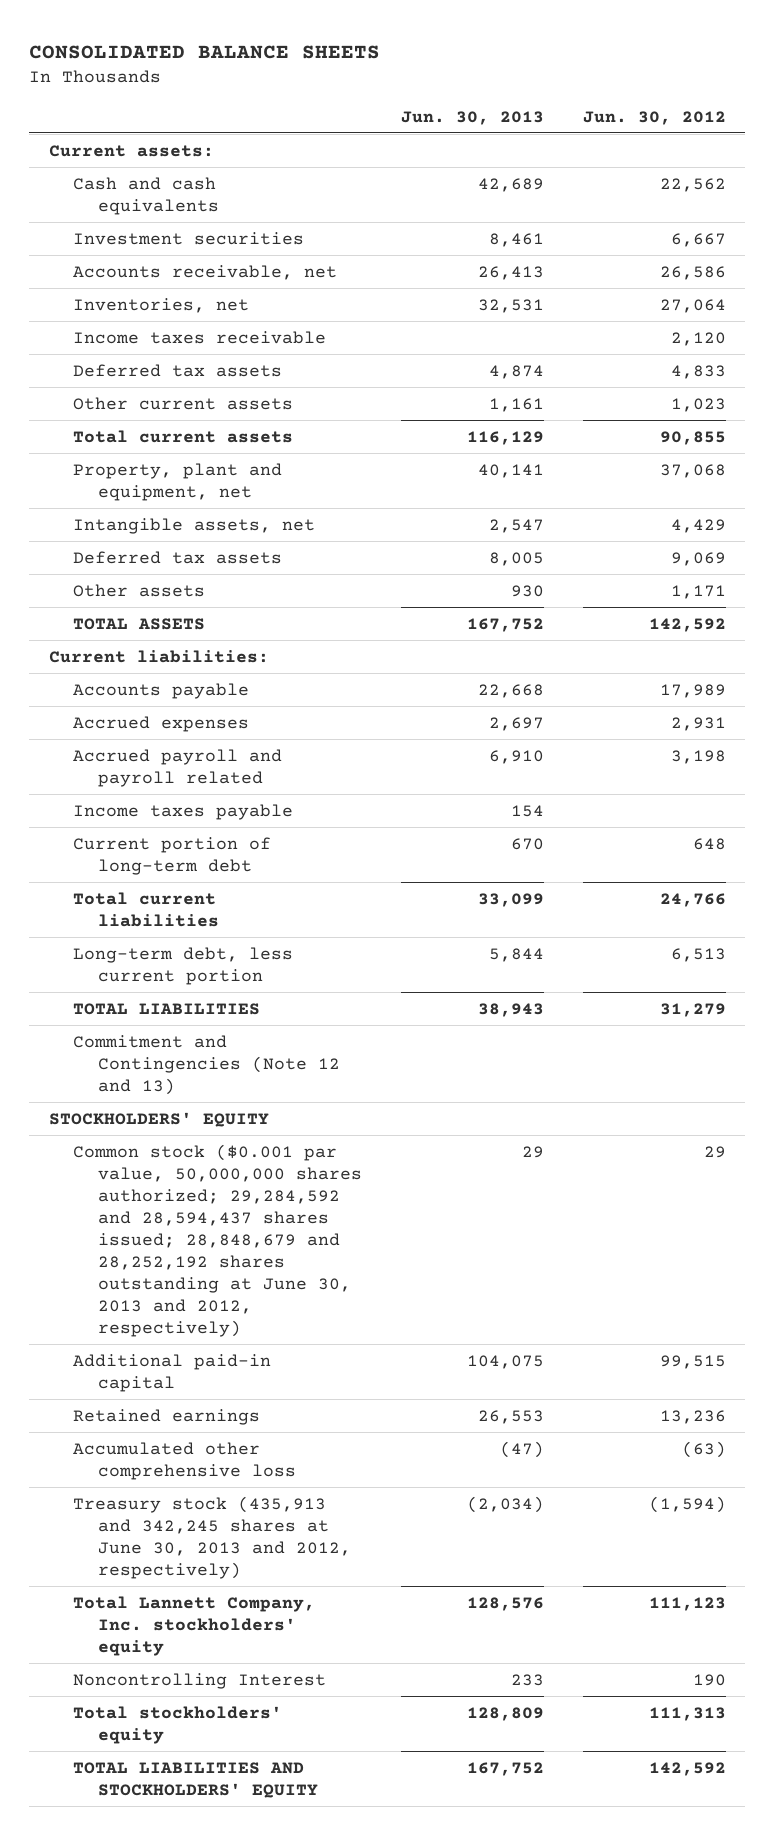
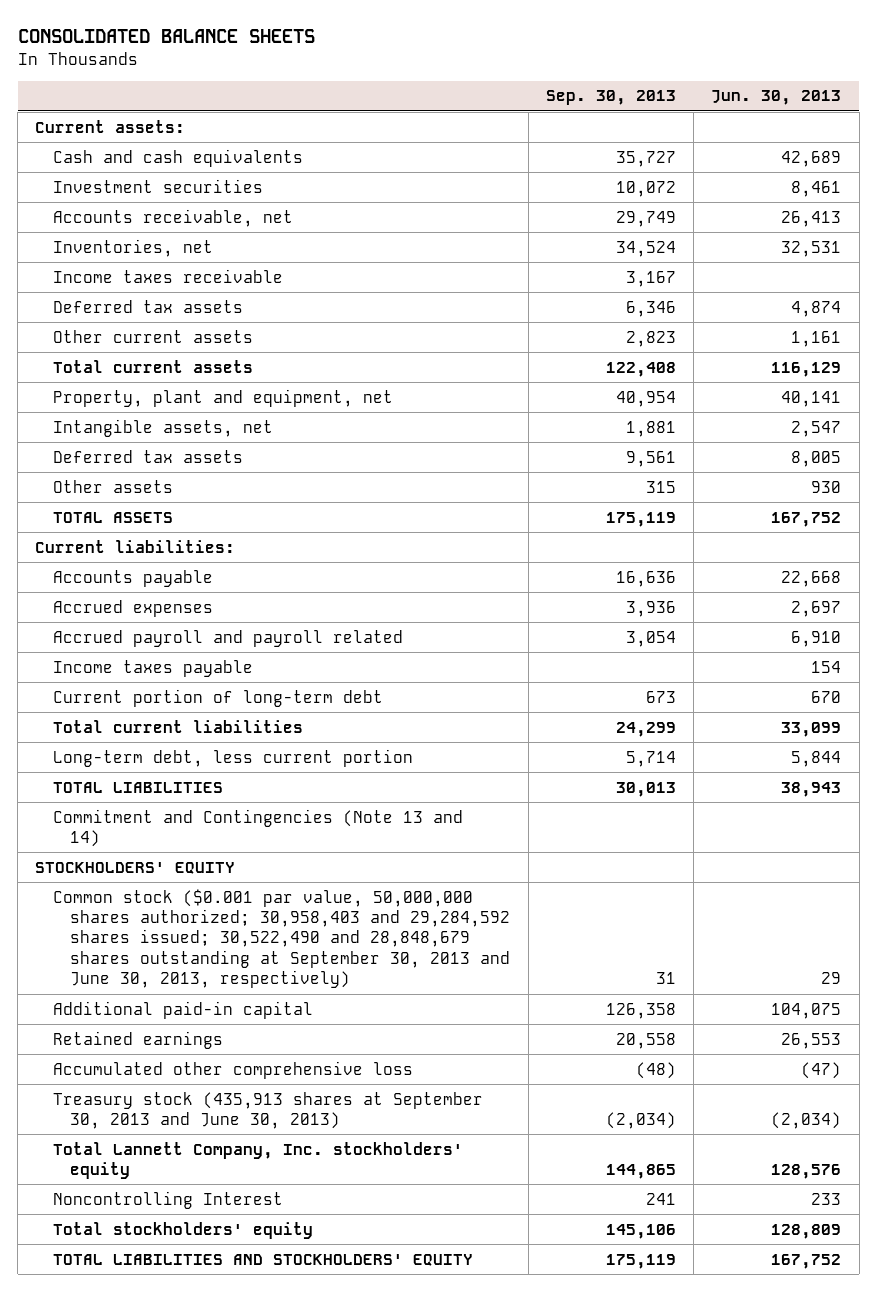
[582,110,726,125] Jun. 30, 2012 -> none
none -> [545,90,676,106] Sep. 30, 2013
[73,1034,340,1095] Commitment and Contingencies (Note 12 and 13) -> [52,808,463,848] Commitment and Contingencies (Note 13 and 14)
[73,1143,362,1338] Common stock ($0.001 par value, 50,000,000 shares authorized; 29,284,592 and 28,594,437 shares issued; 28,848,679 and 28,252,192 shares outstanding at June 30, 2013 and 2012, respectively) -> [52,888,511,989] Common stock ($0.001 par value, 50,000,000 shares authorized; 30,958,403 and 29,284,592 shares issued; 30,522,490 and 28,848,679 shares outstanding at September 30, 2013 and June 30, 2013, respectively)
[73,1495,351,1579] Treasury stock (435,913 and 342,245 shares at June 30, 2013 and 2012, respectively) -> [52,1091,483,1130] Treasury stock (435,913 shares at September 30, 2013 and June 30, 2013)

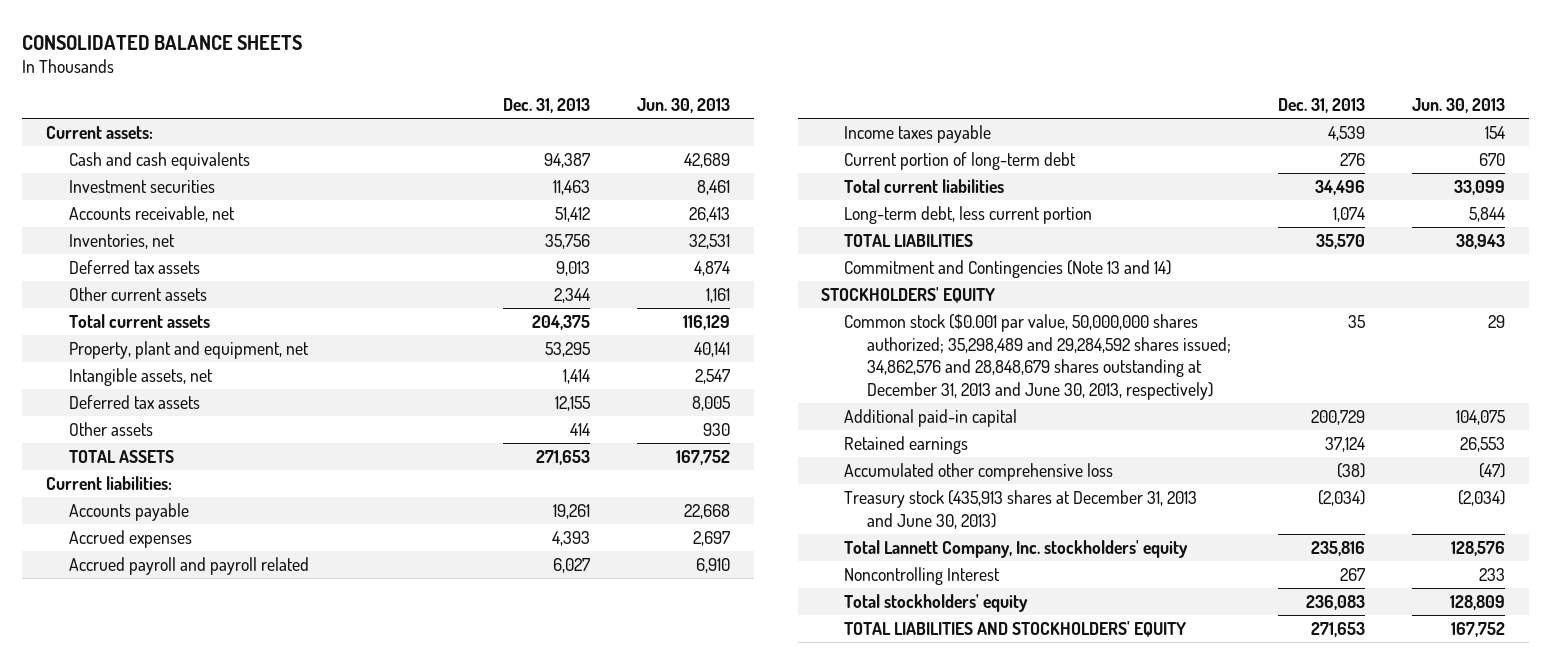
[545,90,676,106] Sep. 30, 2013 -> none
none -> [502,97,590,113] Dec. 31, 2013
[52,268,283,283] Income taxes receivable -> none
[52,888,511,989] Common stock ($0.001 par value, 50,000,000 shares authorized; 30,958,403 and 29,284,592 shares issued; 30,522,490 and 28,848,679 shares outstanding at September 30, 2013 and June 30, 2013, respectively) -> [843,314,1231,401] Common stock ($0.001 par value, 50,000,000 shares authorized; 35,298,489 and 29,284,592 shares issued; 34,862,576 and 28,848,679 shares outstanding at December 31, 2013 and June 30, 2013, respectively)
[52,1091,483,1130] Treasury stock (435,913 shares at September 30, 2013 and June 30, 2013) -> [843,490,1197,529] Treasury stock (435,913 shares at December 31, 2013 and June 30, 2013)

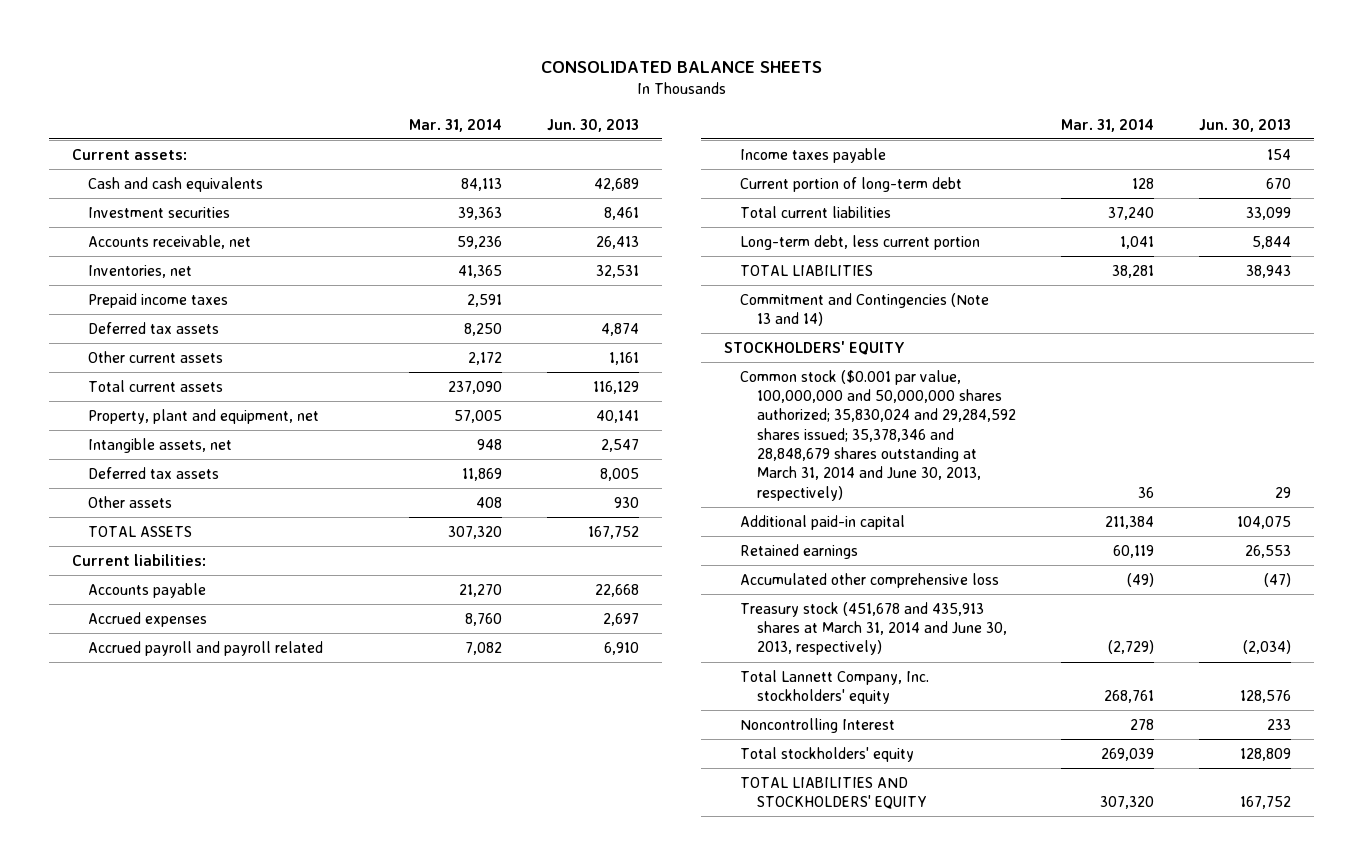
[502,97,590,113] Dec. 31, 2013 -> none
none -> [409,118,503,132] Mar. 31, 2014
none -> [88,292,229,308] Prepaid income taxes
[843,314,1231,401] Common stock ($0.001 par value, 50,000,000 shares authorized; 35,298,489 and 29,284,592 shares issued; 34,862,576 and 28,848,679 shares outstanding at December 31, 2013 and June 30, 2013, respectively) -> [740,369,1016,501] Common stock ($0.001 par value, 100,000,000 and 50,000,000 shares authorized; 35,830,024 and 29,284,592 shares issued; 35,378,346 and 28,848,679 shares outstanding at March 31, 2014 and June 30, 2013, respectively)
[843,490,1197,529] Treasury stock (435,913 shares at December 31, 2013 and June 30, 2013) -> [740,601,1007,656] Treasury stock (451,678 and 435,913 shares at March 31, 2014 and June 30, 2013, respectively)

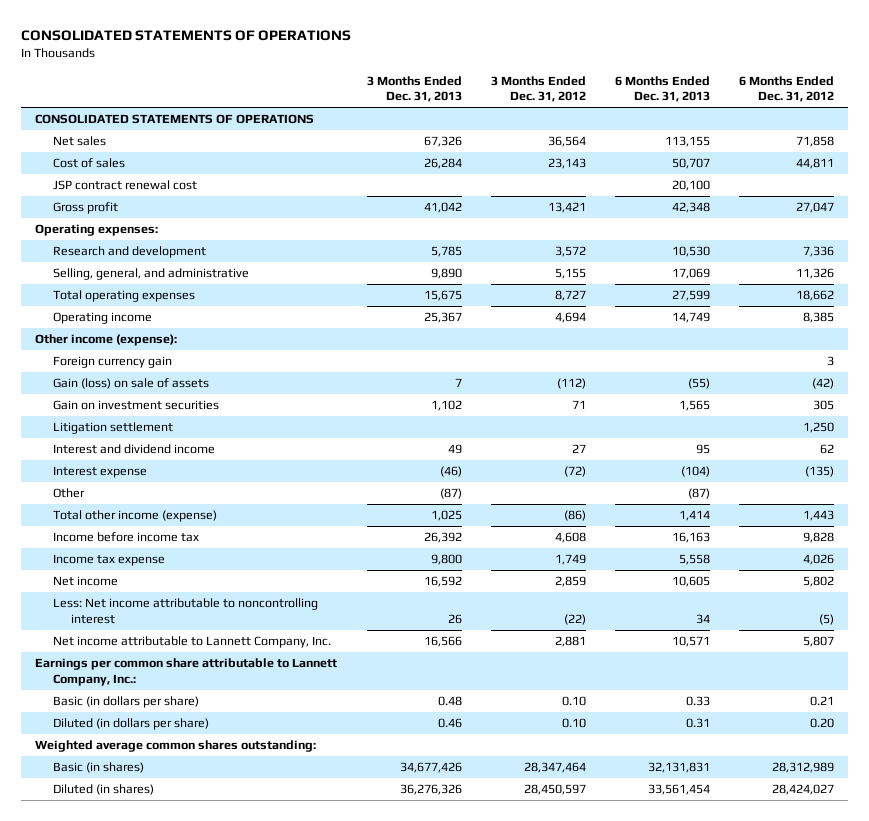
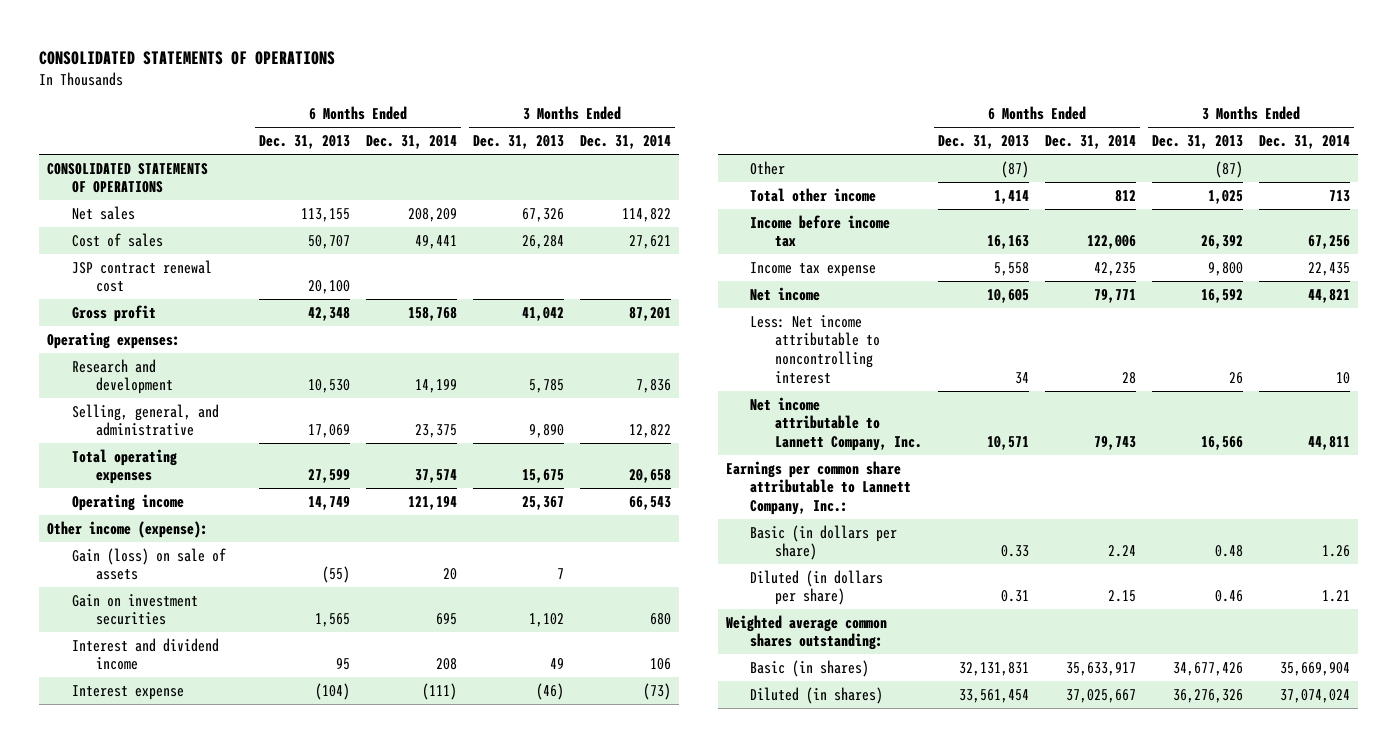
[490,75,586,103] 3 Months Ended Dec. 31, 2012 -> none
[738,75,834,103] 6 Months Ended Dec. 31, 2012 -> none
none -> [365,135,457,150] Dec. 31, 2014
none -> [580,135,672,150] Dec. 31, 2014
[53,356,173,369] Foreign currency gain -> none
[53,422,174,435] Litigation settlement -> none
[53,510,218,523] Total other income (expense) -> [750,187,877,202] Total other income

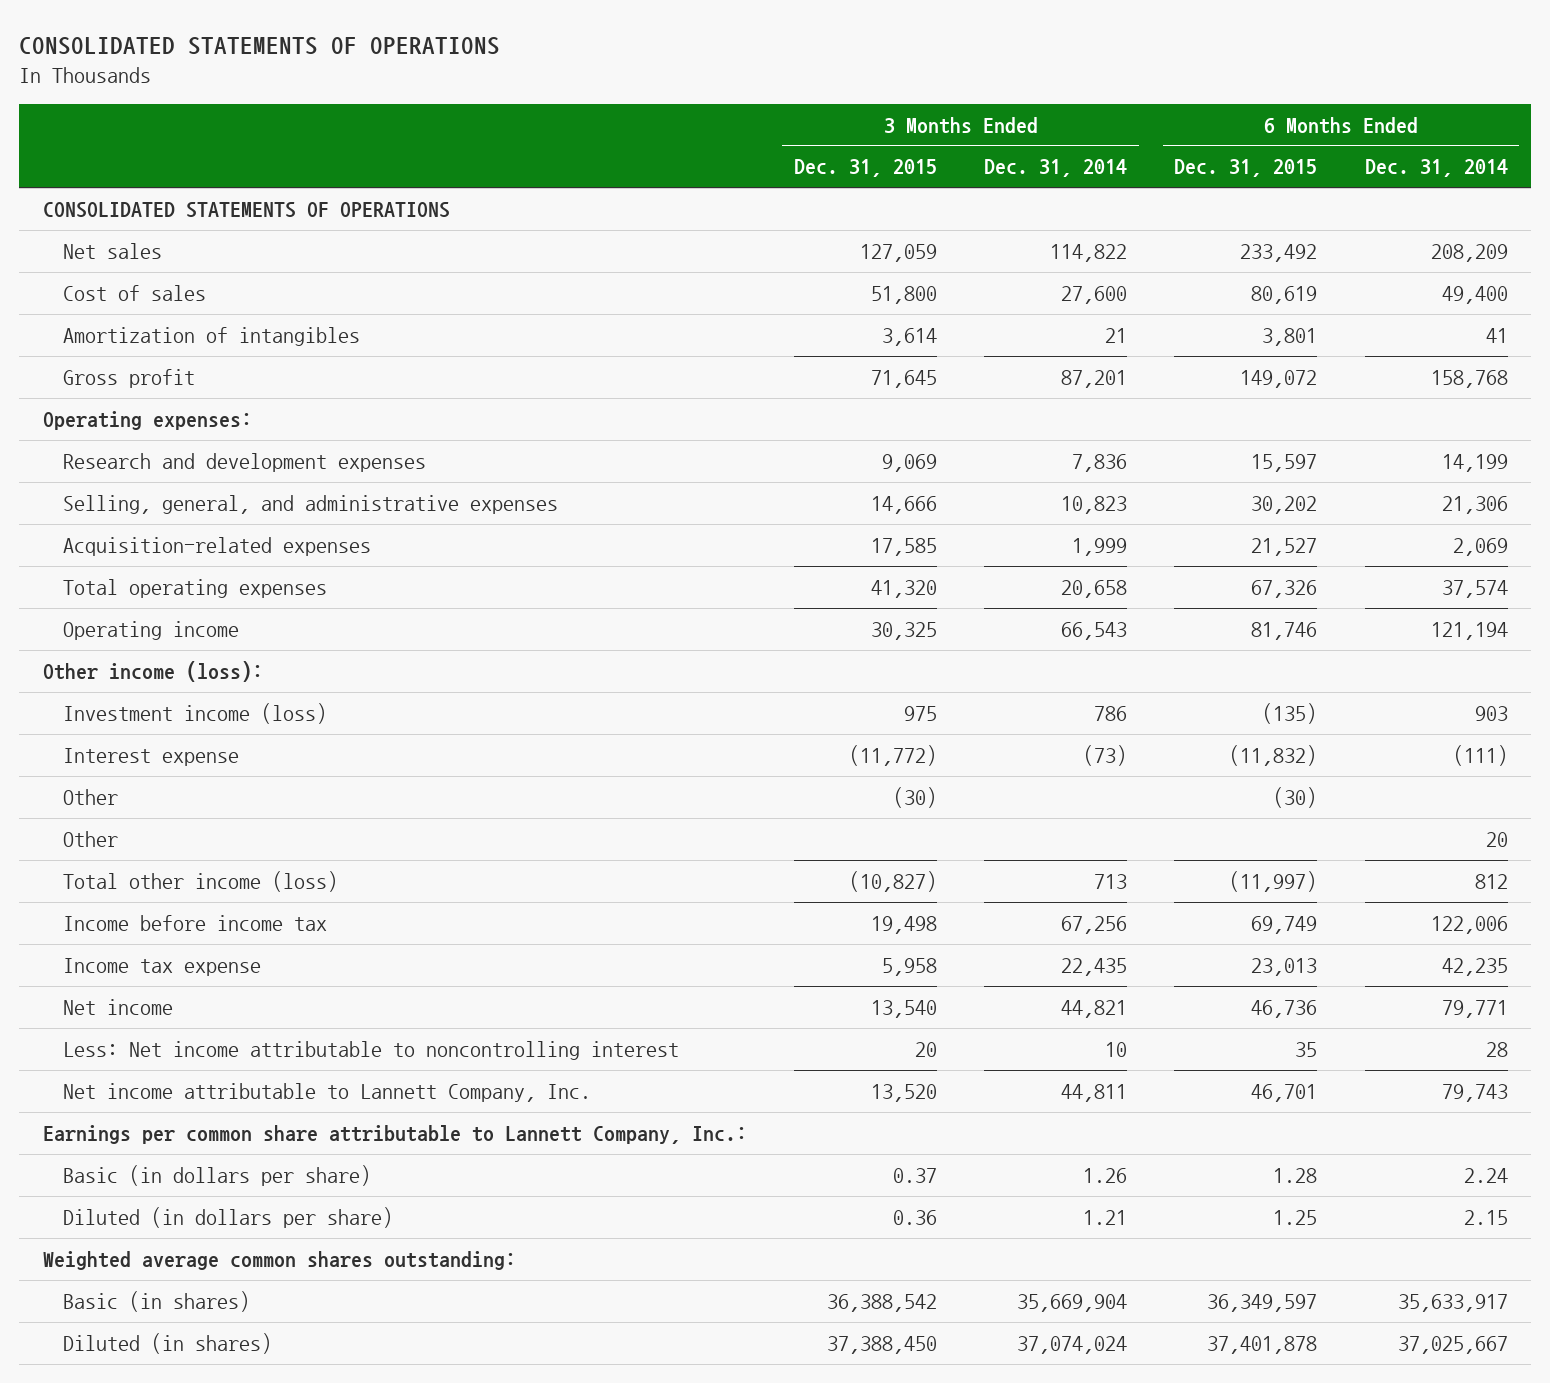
[258,135,350,150] Dec. 31, 2013 -> none
[472,135,564,150] Dec. 31, 2013 -> none
none -> [793,159,937,178] Dec. 31, 2015
none -> [1174,159,1318,178] Dec. 31, 2015
[71,259,212,293] JSP contract renewal cost -> none
[414,234,457,249] 49,441 -> [1441,285,1508,304] 49,400
[629,234,672,249] 27,621 -> [1061,285,1128,304] 27,600
none -> [62,326,360,346] Amortization of intangibles
[71,358,173,395] Research and development -> [62,452,426,472] Research and development expenses
[71,403,219,437] Selling, general, and administrative -> [62,494,558,514] Selling, general, and administrative expenses
[414,424,457,439] 23,375 -> [1441,495,1508,514] 21,306
[629,424,672,439] 12,822 -> [1061,495,1128,514] 10,823
none -> [62,536,371,556] Acquisition-related expenses
[71,547,226,581] Gain (loss) on sale of assets -> none
[71,593,198,626] Gain on investment securities -> none
[71,637,219,671] Interest and dividend income -> none
[47,520,209,538] Other income (expense): -> [42,660,263,682] Other income (loss):
none -> [62,702,327,724] Investment income (loss)
none -> [62,830,118,847] Other
[750,187,877,202] Total other income -> [62,870,338,892] Total other income (loss)

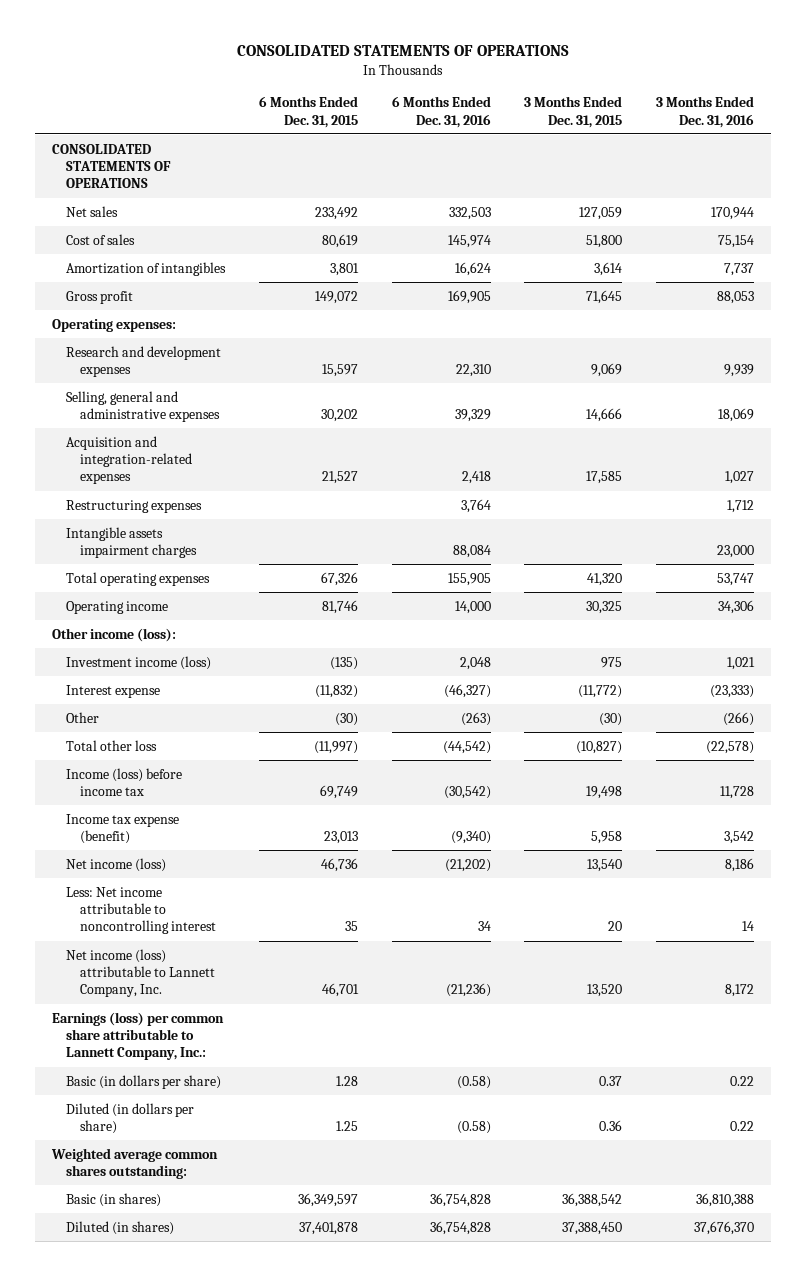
[984,159,1128,178] Dec. 31, 2014 -> none
[1364,159,1508,178] Dec. 31, 2014 -> none
none -> [391,96,491,128] 6 Months Ended Dec. 31, 2016
none -> [656,96,755,128] 3 Months Ended Dec. 31, 2016
[62,494,558,514] Selling, general, and administrative expenses -> [65,390,220,423] Selling, general and administrative expenses
[62,536,371,556] Acquisition-related expenses -> [65,435,192,485] Acquisition and integration-related expenses
none -> [65,499,202,513] Restructuring expenses
none -> [65,526,197,559] Intangible assets impairment charges
[62,830,118,847] Other -> none
[62,870,338,892] Total other income (loss) -> [65,739,157,751] Total other loss
[62,914,327,931] Income before income tax -> [65,767,182,797] Income (loss) before income tax
[62,957,261,976] Income tax expense -> [65,813,179,845] Income tax expense (benefit)
[62,998,173,1015] Net income -> [65,857,166,872] Net income (loss)
[62,1082,591,1102] Net income attributable to Lannett Company, Inc. -> [65,948,215,998] Net income (loss) attributable to Lannett Company, Inc.
[42,1124,747,1144] Earnings per common share attributable to Lannett Company, Inc.: -> [51,1011,224,1061] Earnings (loss) per common share attributable to Lannett Company, Inc.:

